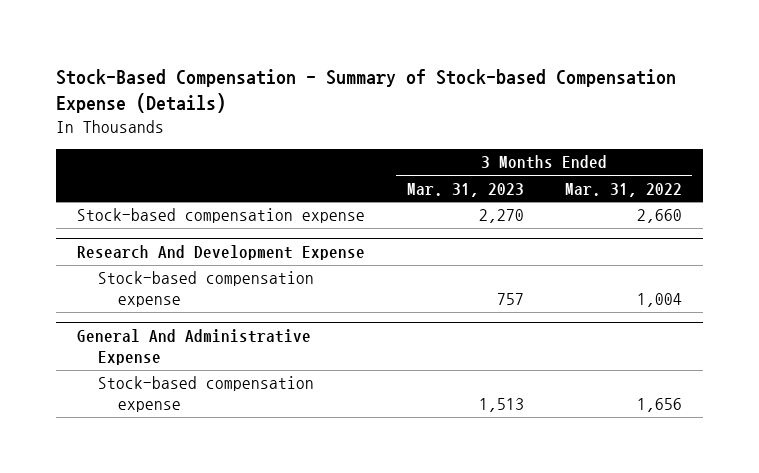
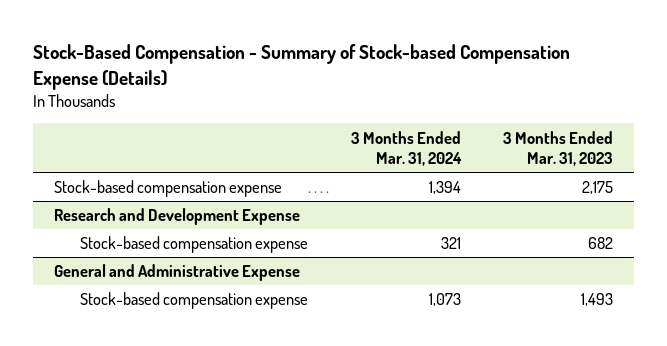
[565,182,683,197] Mar. 31, 2022 -> none
none -> [350,130,462,166] 3 Months Ended Mar. 31, 2024
[478,209,524,224] 2,270 -> [582,181,614,195] 2,175
[76,244,365,260] Research And Development Expense -> [54,208,301,226] Research and Development Expense
[496,293,524,306] 757 -> [588,237,614,250] 682
[76,328,311,365] General And Administrative Expense -> [54,264,301,282] General and Administrative Expense
[478,398,524,413] 1,513 -> [581,293,614,307] 1,493

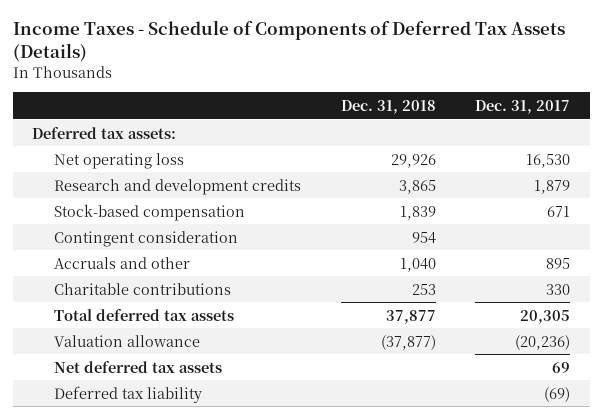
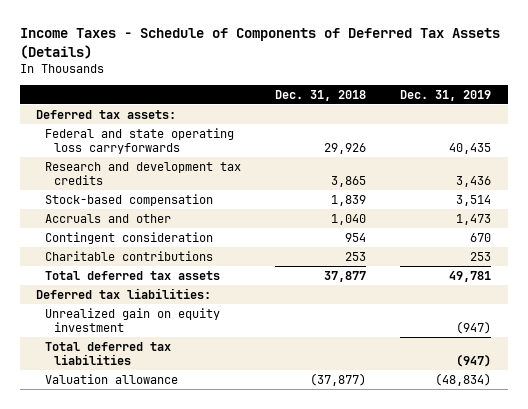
[475,99,571,114] Dec. 31, 2017 -> none
none -> [400,89,492,101] Dec. 31, 2019
[54,152,185,169] Net operating loss -> [45,127,235,154] Federal and state operating loss carryforwards
[54,178,302,195] Research and development credits -> [45,161,242,185] Research and development tax credits
[54,230,239,247] Contingent consideration -> [45,231,214,244] Contingent consideration
none -> [36,287,212,299] Deferred tax liabilities:
none -> [45,307,221,332] Unrealized gain on equity investment
none -> [45,341,172,365] Total deferred tax liabilities
[54,360,223,373] Net deferred tax assets -> none
[54,385,203,403] Deferred tax liability -> none

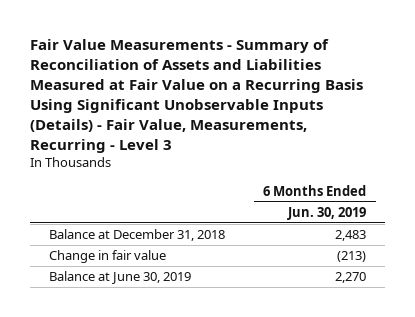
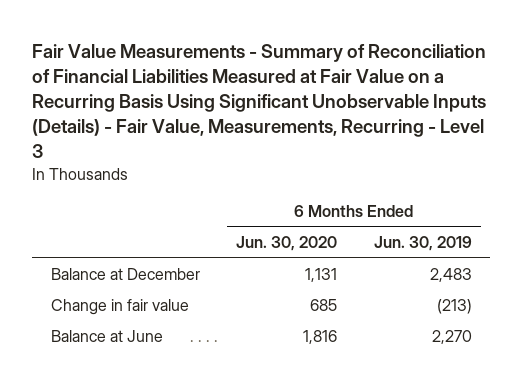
[29,38,363,153] Fair Value Measurements - Summary of Reconciliation of Assets and Liabilities Measured at Fair Value on a Recurring Basis Using Significant Unobservable Inputs (Details) - Fair Value, Measurements, Recurring - Level 3 -> [32,43,487,159] Fair Value Measurements - Summary of Reconciliation of Financial Liabilities Measured at Fair Value on a Recurring Basis Using Significant Unobservable Inputs (Details) - Fair Value, Measurements, Recurring - Level 3
none -> [236,236,338,252] Jun. 30, 2020
[48,229,225,242] Balance at December 31, 2018 -> [50,268,200,281] Balance at December
[48,271,191,285] Balance at June 30, 2019 -> [50,330,163,343] Balance at June

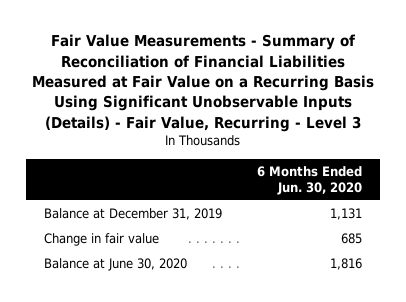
[32,43,487,159] Fair Value Measurements - Summary of Reconciliation of Financial Liabilities Measured at Fair Value on a Recurring Basis Using Significant Unobservable Inputs (Details) - Fair Value, Measurements, Recurring - Level 3 -> [32,34,375,132] Fair Value Measurements - Summary of Reconciliation of Financial Liabilities Measured at Fair Value on a Recurring Basis Using Significant Unobservable Inputs (Details) - Fair Value, Recurring - Level 3
[373,236,472,252] Jun. 30, 2019 -> none
[50,268,200,281] Balance at December -> [43,208,222,221] Balance at December 31, 2019
[50,330,163,343] Balance at June -> [43,258,187,272] Balance at June 30, 2020

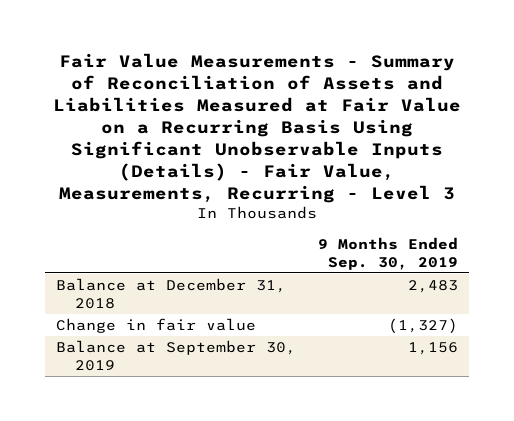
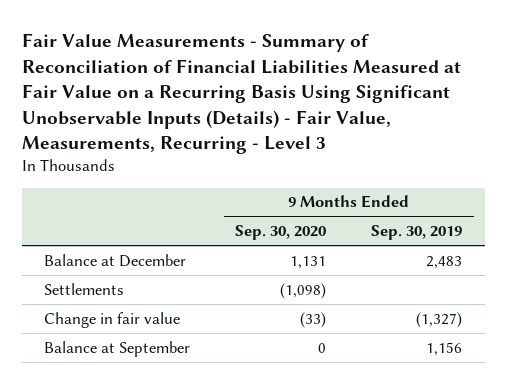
[53,53,462,204] Fair Value Measurements - Summary of Reconciliation of Assets and Liabilities Measured at Fair Value on a Recurring Basis Using Significant Unobservable Inputs (Details) - Fair Value, Measurements, Recurring - Level 3 -> [21,33,461,154] Fair Value Measurements - Summary of Reconciliation of Financial Liabilities Measured at Fair Value on a Recurring Basis Using Significant Unobservable Inputs (Details) - Fair Value, Measurements, Recurring - Level 3
none -> [235,225,327,241] Sep. 30, 2020
[56,278,287,310] Balance at December 31, 2018 -> [44,253,187,267] Balance at December
none -> [44,282,125,295] Settlements
[56,340,297,372] Balance at September 30, 2019 -> [44,340,191,357] Balance at September

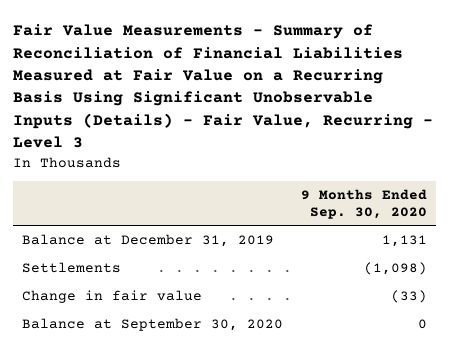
[21,33,461,154] Fair Value Measurements - Summary of Reconciliation of Financial Liabilities Measured at Fair Value on a Recurring Basis Using Significant Unobservable Inputs (Details) - Fair Value, Measurements, Recurring - Level 3 -> [12,24,433,149] Fair Value Measurements - Summary of Reconciliation of Financial Liabilities Measured at Fair Value on a Recurring Basis Using Significant Unobservable Inputs (Details) - Fair Value, Recurring - Level 3
[371,225,463,241] Sep. 30, 2019 -> none
[44,253,187,267] Balance at December -> [21,234,274,248] Balance at December 31, 2019
[44,340,191,357] Balance at September -> [21,318,283,332] Balance at September 30, 2020

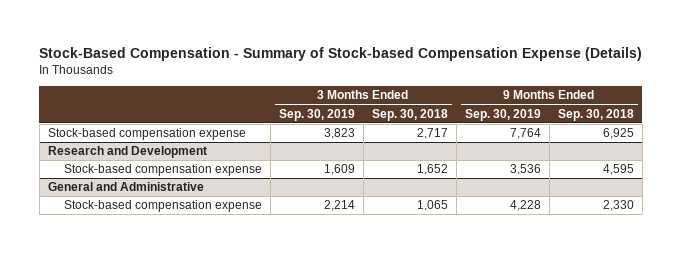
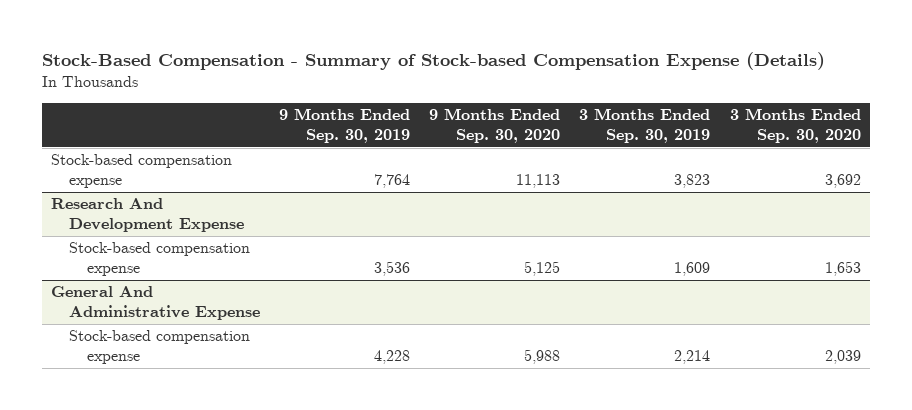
[371,108,448,121] Sep. 30, 2018 -> none
[557,108,634,121] Sep. 30, 2018 -> none
none -> [429,107,561,143] 9 Months Ended Sep. 30, 2020
none -> [729,107,861,143] 3 Months Ended Sep. 30, 2020
[47,146,207,159] Research and Development -> [51,198,244,233] Research And Development Expense
[47,182,204,192] General and Administrative -> [51,286,260,321] General And Administrative Expense

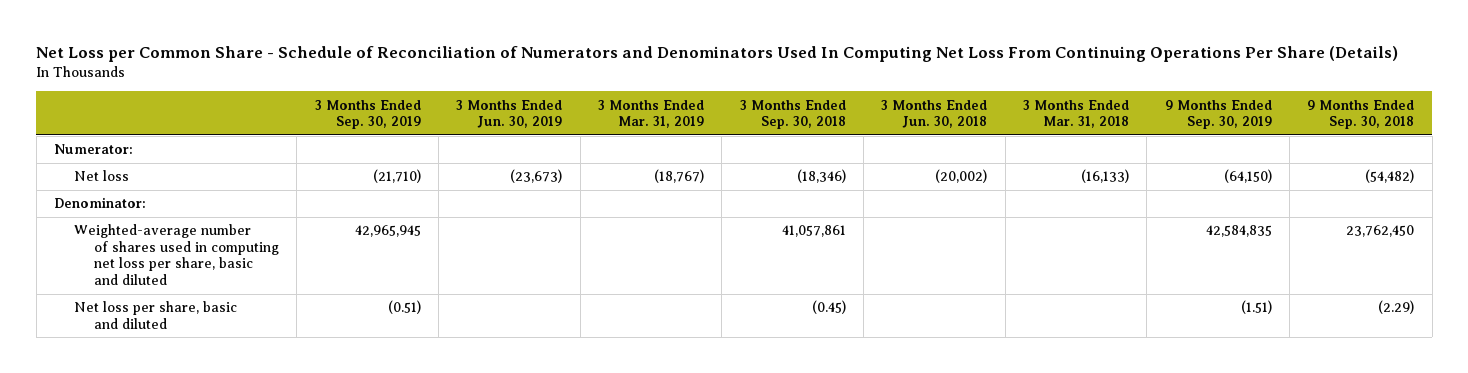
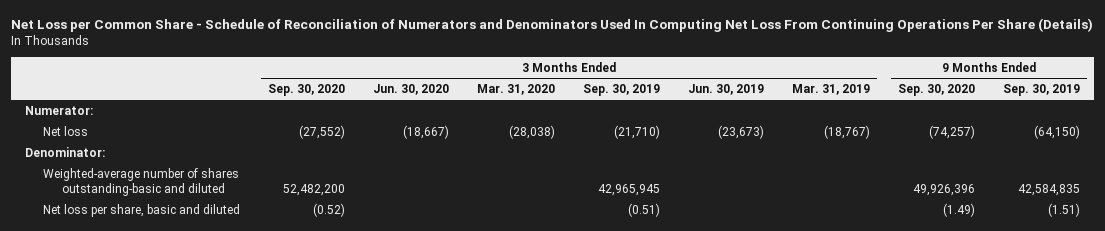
[739,99,846,130] 3 Months Ended Sep. 30, 2018 -> none
[881,99,988,129] 3 Months Ended Jun. 30, 2018 -> none
[1022,99,1129,129] 3 Months Ended Mar. 31, 2018 -> none
[1307,99,1415,130] 9 Months Ended Sep. 30, 2018 -> none
none -> [268,83,346,96] Sep. 30, 2020
none -> [373,83,450,95] Jun. 30, 2020
none -> [477,83,556,95] Mar. 31, 2020
none -> [898,83,976,96] Sep. 30, 2020
[73,224,279,285] Weighted-average number of shares used in computing net loss per share, basic and diluted -> [43,167,240,196] Weighted-average number of shares outstanding-basic and diluted

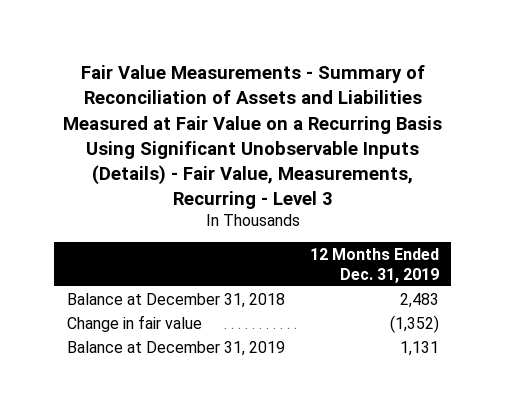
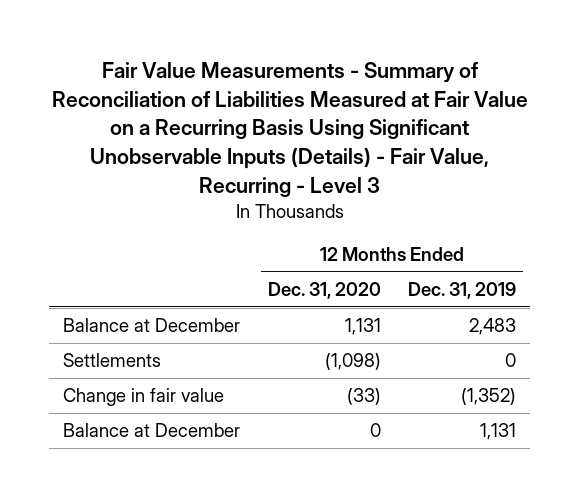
[62,65,442,209] Fair Value Measurements - Summary of Reconciliation of Assets and Liabilities Measured at Fair Value on a Recurring Basis Using Significant Unobservable Inputs (Details) - Fair Value, Measurements, Recurring - Level 3 -> [51,62,528,197] Fair Value Measurements - Summary of Reconciliation of Liabilities Measured at Fair Value on a Recurring Basis Using Significant Unobservable Inputs (Details) - Fair Value, Recurring - Level 3
none -> [267,281,381,299] Dec. 31, 2020
[66,292,285,308] Balance at December 31, 2018 -> [63,318,241,333] Balance at December
none -> [63,353,162,368] Settlements
[66,340,285,356] Balance at December 31, 2019 -> [63,423,241,438] Balance at December

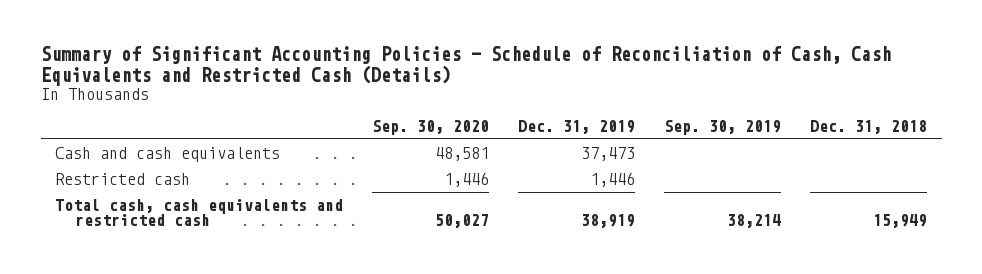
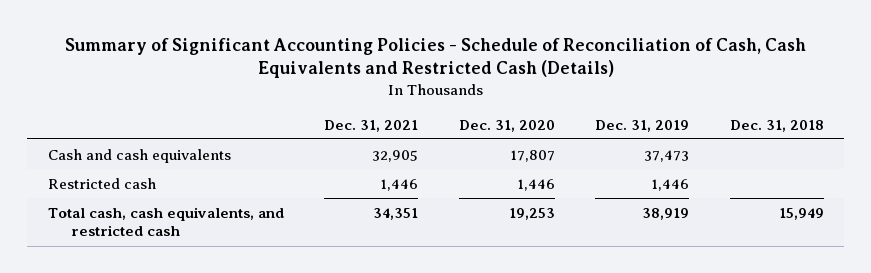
[372,120,490,136] Sep. 30, 2020 -> none
[664,120,782,136] Sep. 30, 2019 -> none
none -> [324,119,419,132] Dec. 31, 2021
none -> [458,119,555,132] Dec. 31, 2020
[55,199,344,227] Total cash, cash equivalents and restricted cash -> [47,206,284,237] Total cash, cash equivalents, and restricted cash

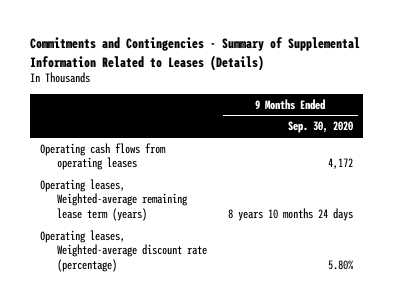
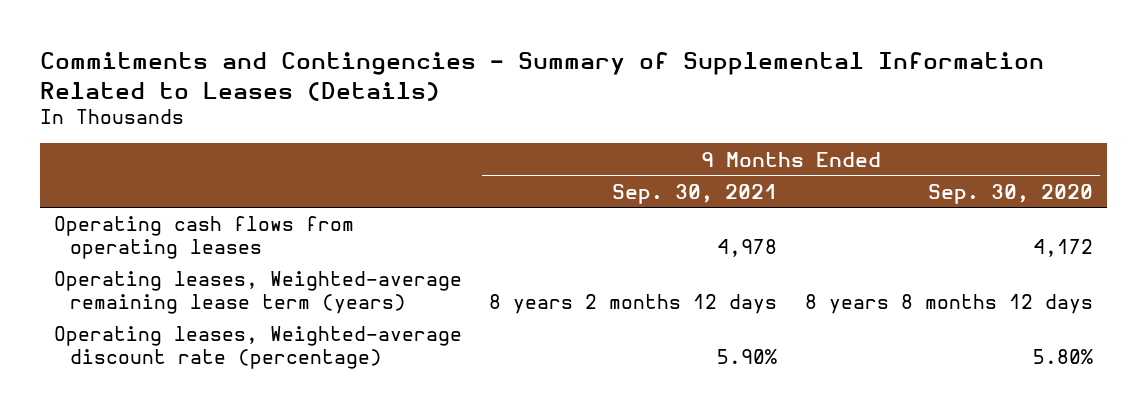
none -> [612,183,778,204] Sep. 30, 2021
[227,208,353,222] 8 years 10 months 24 days -> [804,294,1093,315] 8 years 8 months 12 days

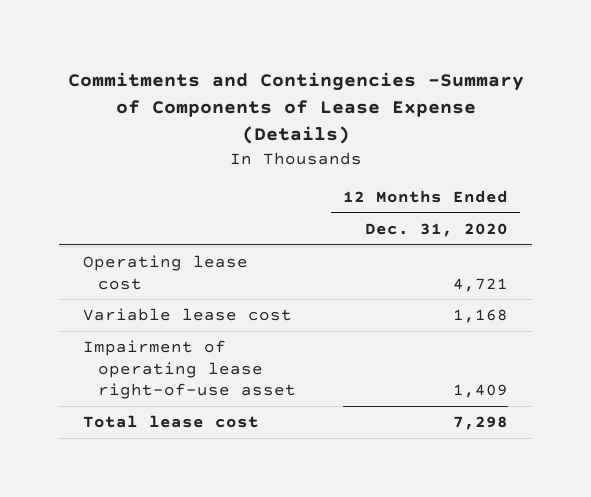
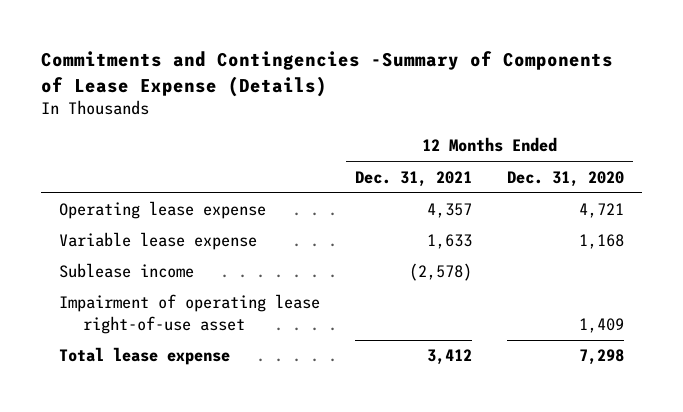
none -> [354,170,472,187] Dec. 31, 2021
[83,255,249,290] Operating lease cost -> [58,201,266,220] Operating lease expense
[83,308,293,322] Variable lease cost -> [58,232,257,251] Variable lease expense
none -> [58,263,194,279] Sublease income
[83,415,260,429] Total lease cost -> [58,347,230,366] Total lease expense

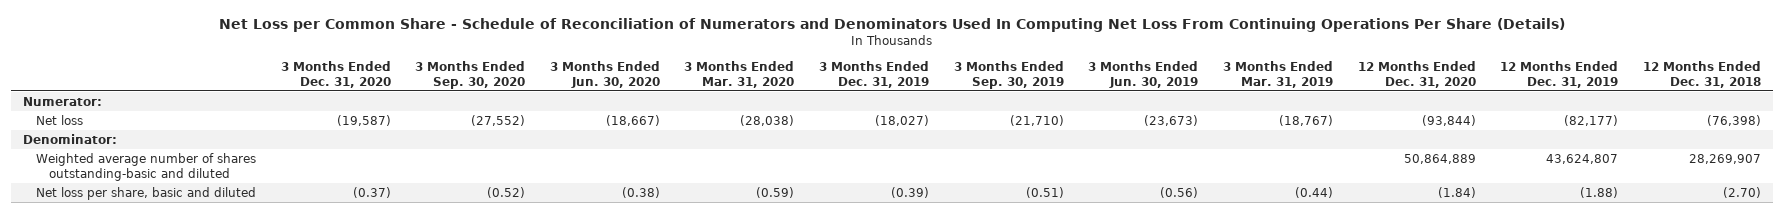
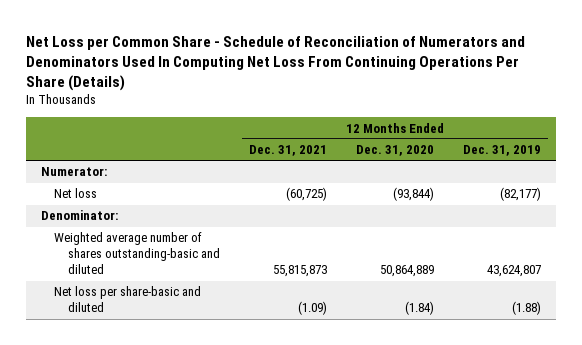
[280,60,391,88] 3 Months Ended Dec. 31, 2020 -> none
[415,60,526,89] 3 Months Ended Sep. 30, 2020 -> none
[549,60,660,88] 3 Months Ended Jun. 30, 2020 -> none
[684,60,795,88] 3 Months Ended Mar. 31, 2020 -> none
[819,60,930,88] 3 Months Ended Dec. 31, 2019 -> none
[953,60,1064,89] 3 Months Ended Sep. 30, 2019 -> none
[1088,60,1199,88] 3 Months Ended Jun. 30, 2019 -> none
[1222,60,1333,88] 3 Months Ended Mar. 31, 2019 -> none
[1642,60,1761,88] 12 Months Ended Dec. 31, 2018 -> none
none -> [249,145,328,157] Dec. 31, 2021
[35,186,256,200] Net loss per share, basic and diluted -> [54,286,202,313] Net loss per share-basic and diluted

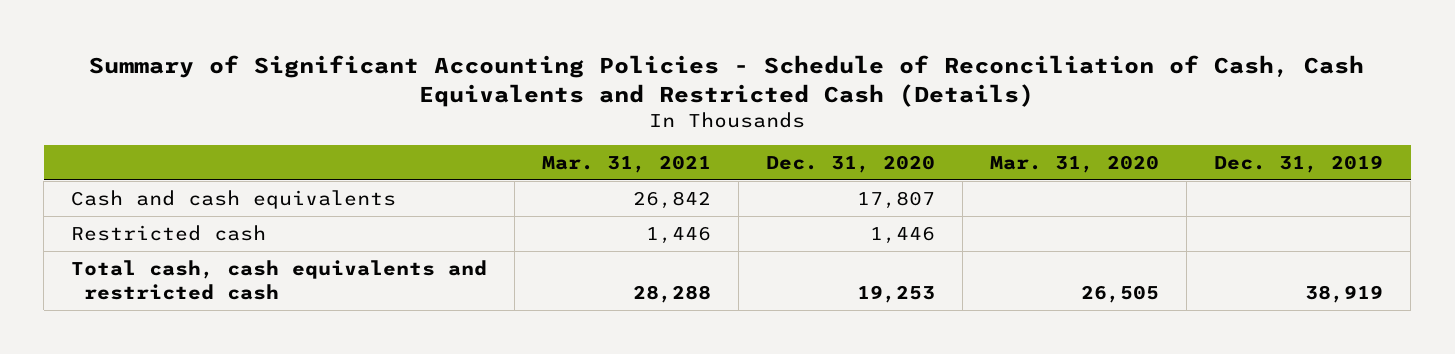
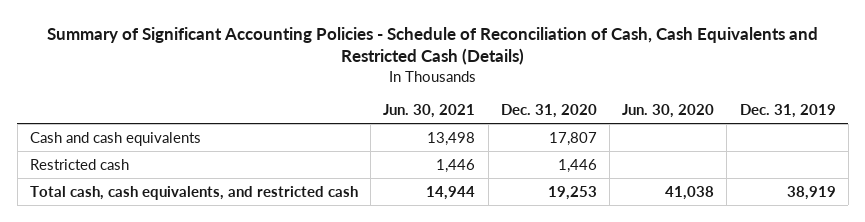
[542,154,712,173] Mar. 31, 2021 -> none
[990,154,1160,173] Mar. 31, 2020 -> none
none -> [383,104,476,119] Jun. 30, 2021
none -> [622,104,715,119] Jun. 30, 2020
[71,259,488,300] Total cash, cash equivalents and restricted cash -> [29,185,358,200] Total cash, cash equivalents, and restricted cash

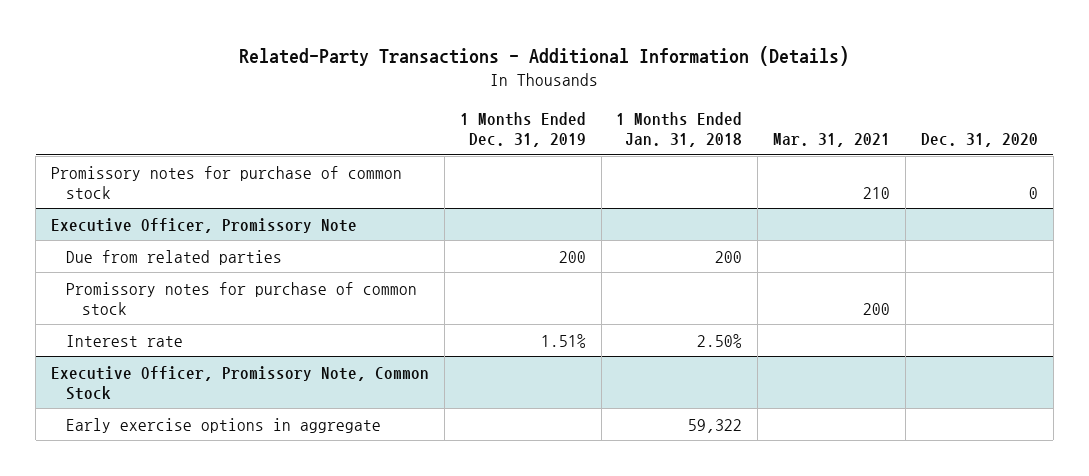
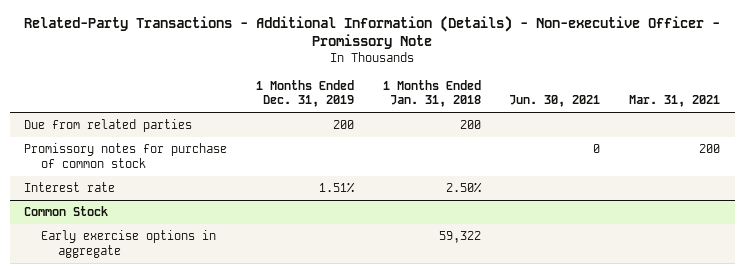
[239,46,850,67] Related-Party Transactions - Additional Information (Details) -> [24,15,721,50] Related-Party Transactions - Additional Information (Details) - Non-executive Officer - Promissory Note
[920,133,1038,148] Dec. 31, 2020 -> none
none -> [509,95,601,108] Jun. 30, 2021
[51,165,403,199] Promissory notes for purchase of common stock -> none
[51,217,358,233] Executive Officer, Promissory Note -> none
[51,365,430,400] Executive Officer, Promissory Note, Common Stock -> none
none -> [24,205,109,216] Common Stock

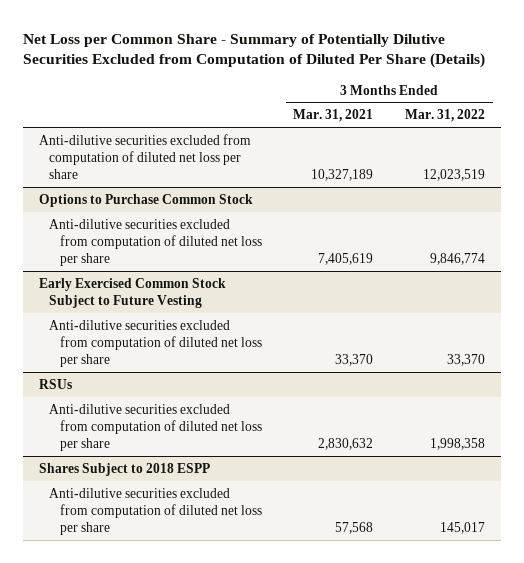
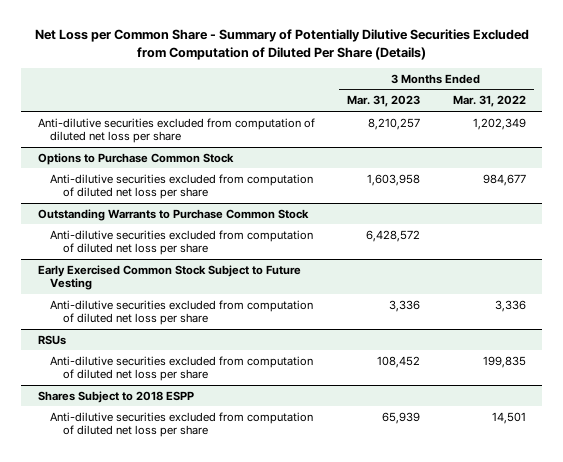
[293,109,374,123] Mar. 31, 2021 -> none
none -> [347,95,421,108] Mar. 31, 2023
[422,168,485,181] 12,023,519 -> [472,117,526,130] 1,202,349
[429,252,485,265] 9,846,774 -> [482,173,526,186] 984,677
none -> [37,208,309,221] Outstanding Warrants to Purchase Common Stock
none -> [50,229,314,256] Anti-dilutive securities excluded from computation of diluted net loss per share
[446,353,485,366] 33,370 -> [494,299,526,312] 3,336
[429,437,485,450] 1,998,358 -> [482,355,526,368] 199,835
[439,521,485,534] 145,017 -> [491,411,526,424] 14,501

